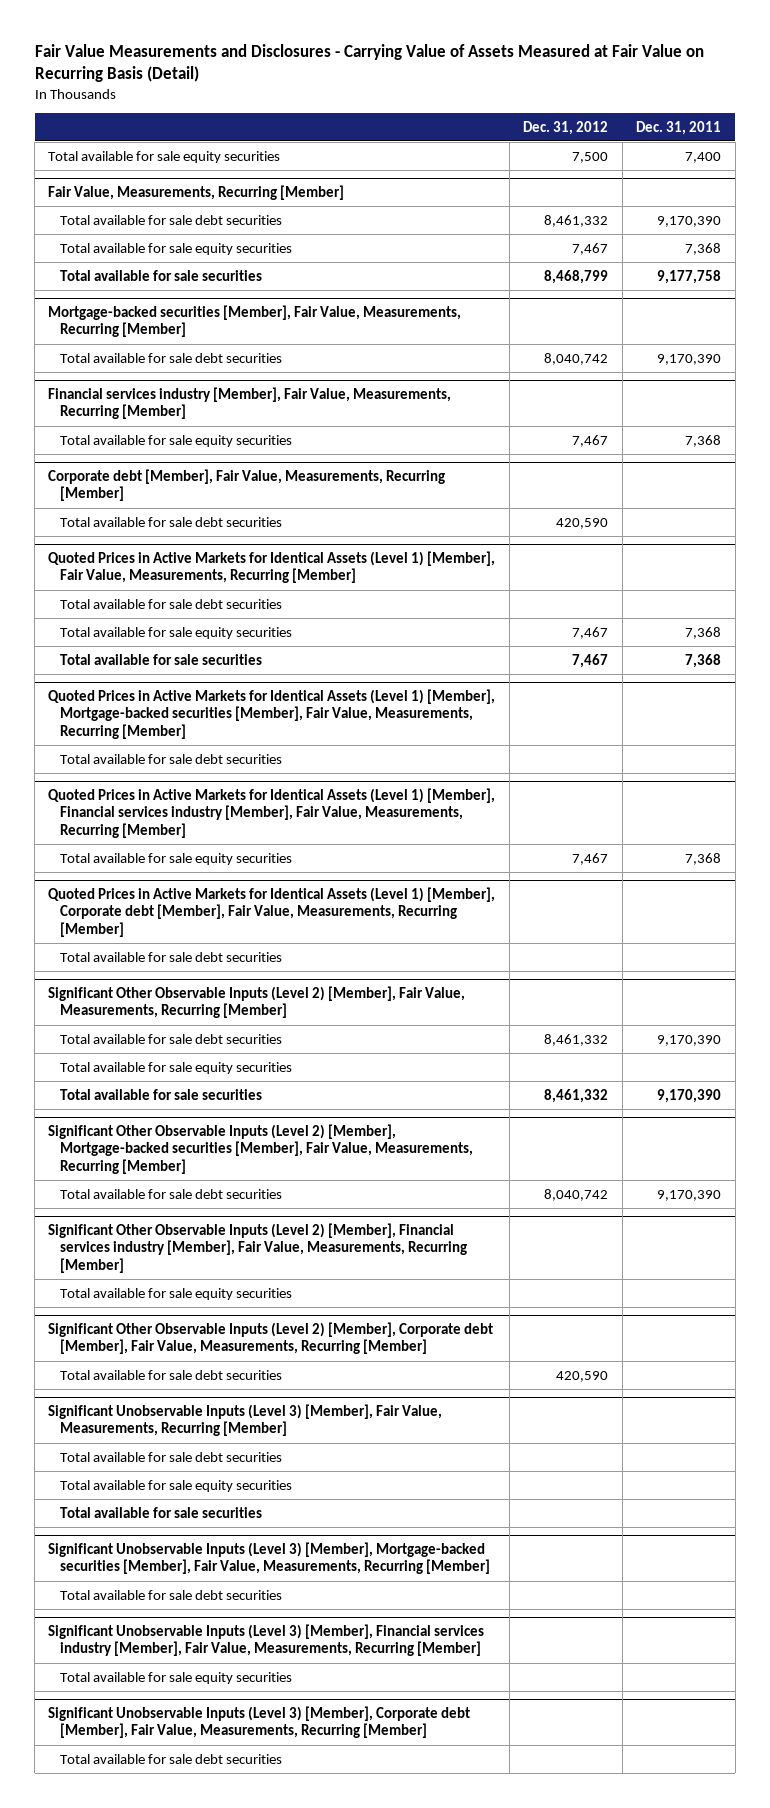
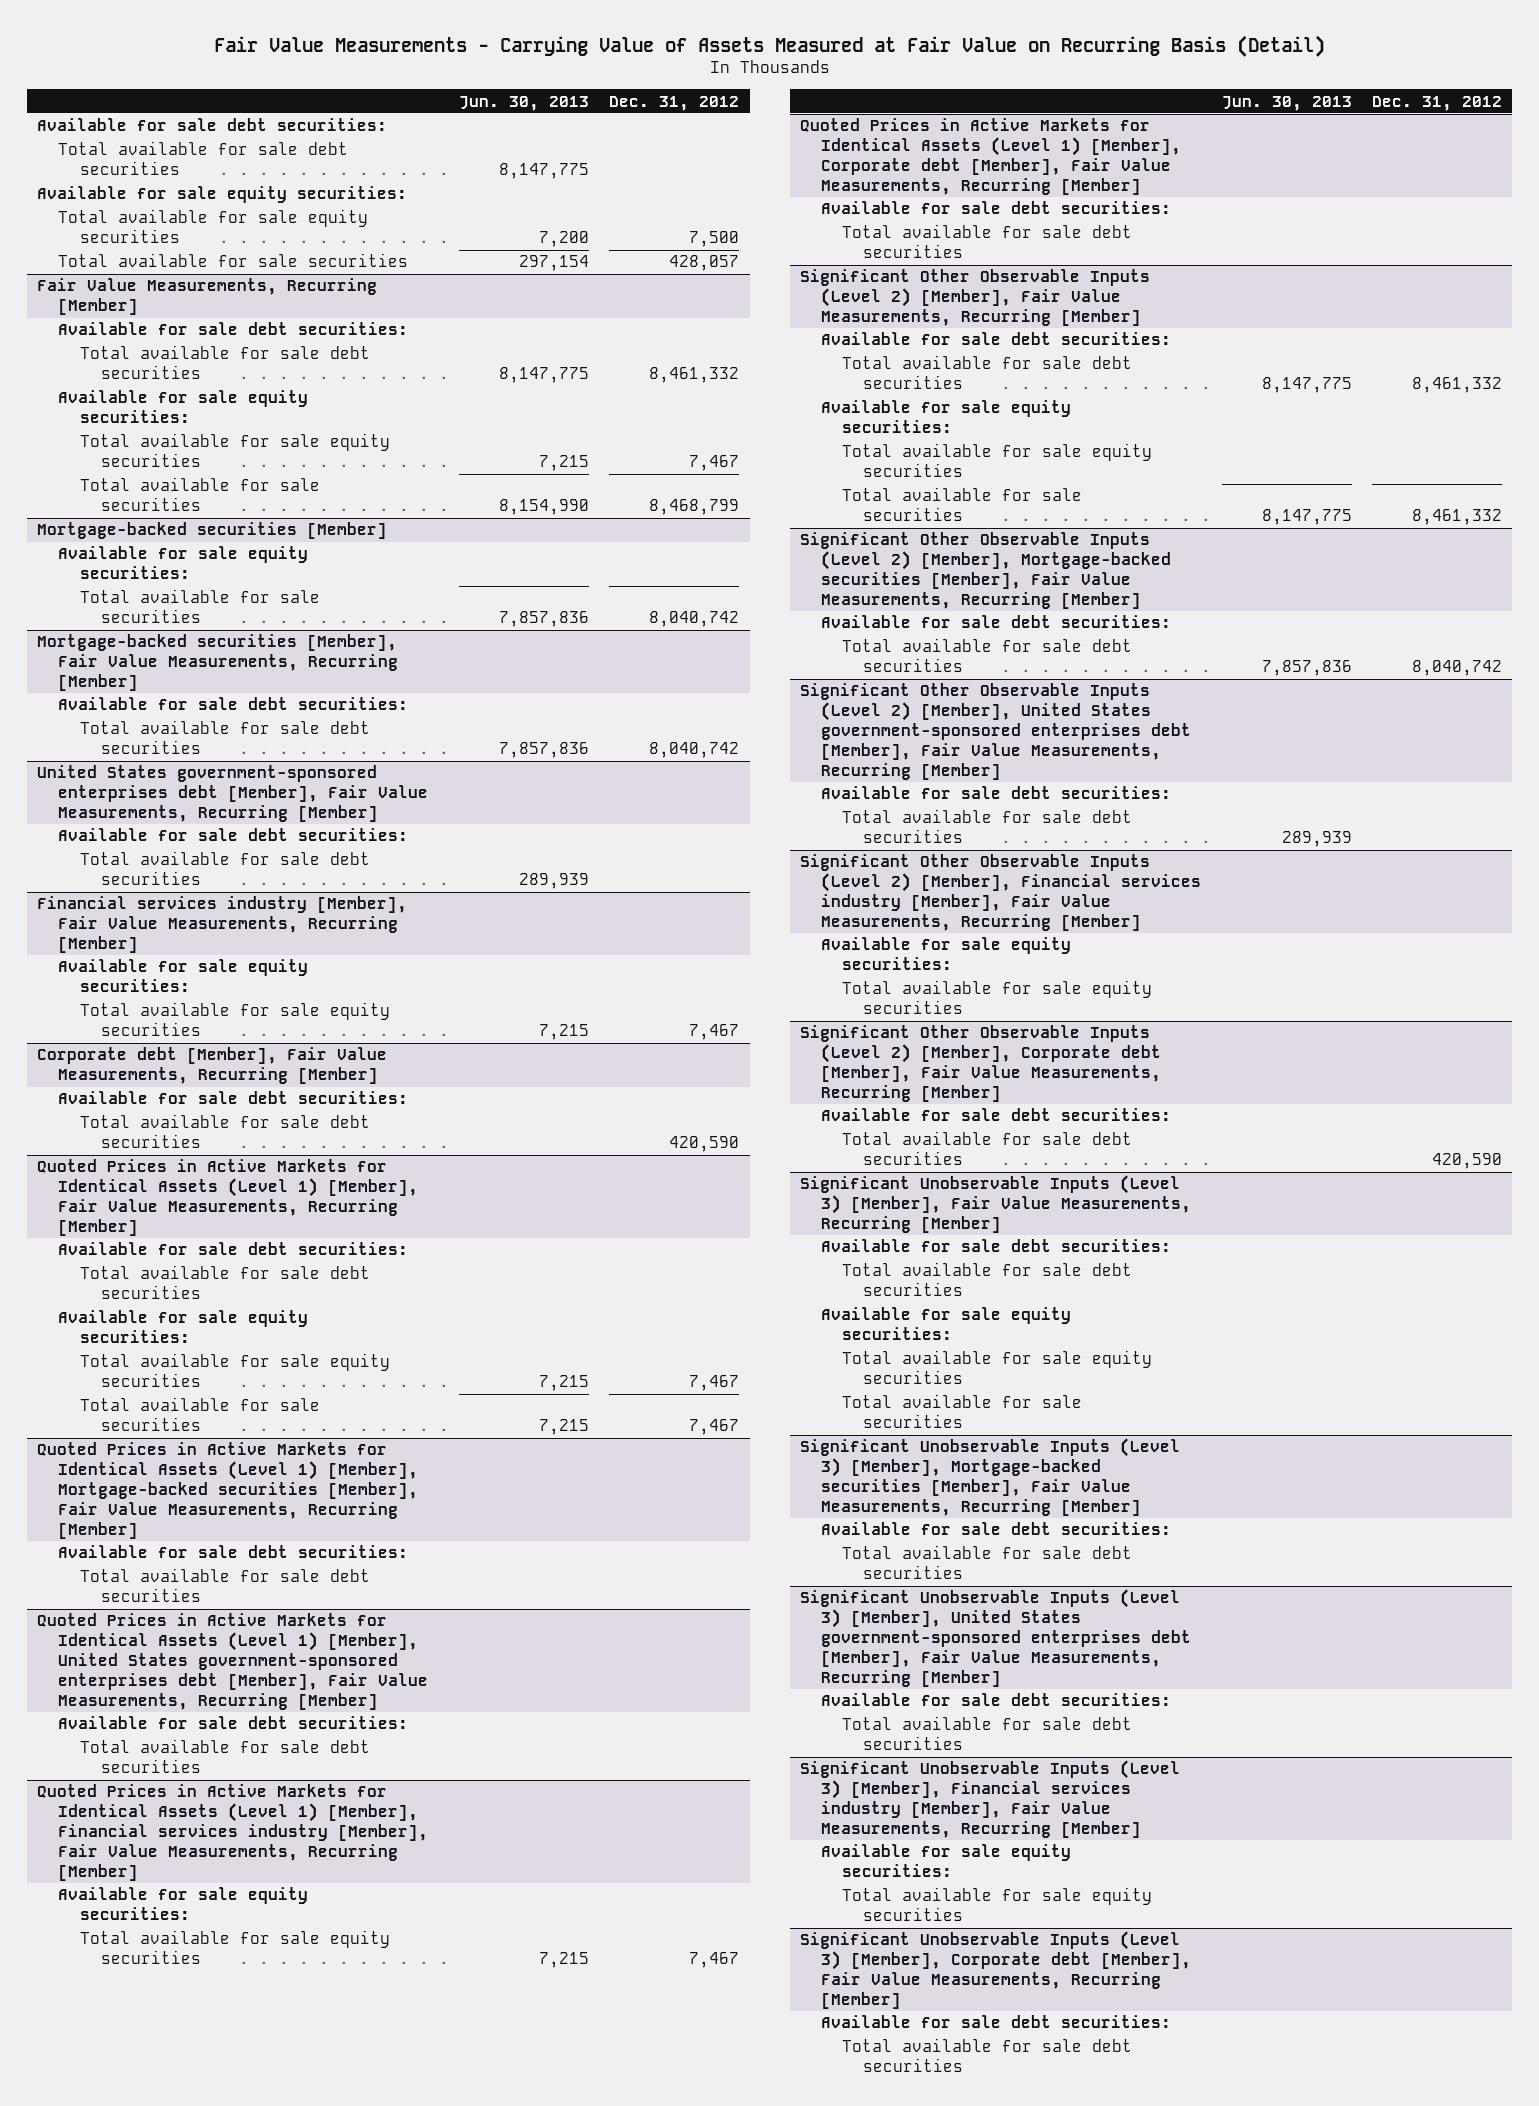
[34,43,704,83] Fair Value Measurements and Disclosures - Carrying Value of Assets Measured at Fair Value on Recurring Basis (Detail) -> [213,34,1325,57] Fair Value Measurements - Carrying Value of Assets Measured at Fair Value on Recurring Basis (Detail)
[636,120,722,135] Dec. 31, 2011 -> none
none -> [458,95,589,111] Jun. 30, 2013
none -> [37,118,388,132] Available for sale debt securities:
none -> [58,141,349,176] Total available for sale debt securities
none -> [37,186,408,204] Available for sale equity securities:
none -> [58,253,409,268] Total available for sale securities
[48,185,345,201] Fair Value, Measurements, Recurring [Member] -> [37,278,378,316] Fair Value Measurements, Recurring [Member]
none -> [58,322,409,336] Available for sale debt securities:
none -> [58,390,309,424] Available for sale equity securities:
none -> [37,522,388,540] Mortgage-backed securities [Member]
none -> [58,546,309,580] Available for sale equity securities:
none -> [79,589,320,624] Total available for sale securities
[48,305,462,338] Mortgage-backed securities [Member], Fair Value, Measurements, Recurring [Member] -> [37,634,399,692] Mortgage-backed securities [Member], Fair Value Measurements, Recurring [Member]
none -> [58,697,409,711] Available for sale debt securities:
none -> [37,765,429,823] United States government-sponsored enterprises debt [Member], Fair Value Measurements, Recurring [Member]
none -> [58,828,409,842] Available for sale debt securities:
none -> [79,851,370,886] Total available for sale debt securities
[48,387,452,420] Financial services industry [Member], Fair Value, Measurements, Recurring [Member] -> [37,896,408,954] Financial services industry [Member], Fair Value Measurements, Recurring [Member]
none -> [58,959,309,993] Available for sale equity securities:
[48,469,446,502] Corporate debt [Member], Fair Value, Measurements, Recurring [Member] -> [37,1047,388,1085] Corporate debt [Member], Fair Value Measurements, Recurring [Member]
none -> [58,1091,409,1105] Available for sale debt securities:
[48,551,496,584] Quoted Prices in Active Markets for Identical Assets (Level 1) [Member], Fair Value, Measurements, Recurring [Member] -> [37,1159,419,1237] Quoted Prices in Active Markets for Identical Assets (Level 1) [Member], Fair Value Measurements, Recurring [Member]
none -> [58,1242,409,1256] Available for sale debt securities:
none -> [58,1310,309,1344] Available for sale equity securities:
[48,689,496,739] Quoted Prices in Active Markets for Identical Assets (Level 1) [Member], Mortgage-backed securities [Member], Fair Value, Measurements, Recurring [Member] -> [37,1442,419,1539] Quoted Prices in Active Markets for Identical Assets (Level 1) [Member], Mortgage-backed securities [Member], Fair Value Measurements, Recurring [Member]
none -> [58,1545,409,1559] Available for sale debt securities:
none -> [37,1613,429,1710] Quoted Prices in Active Markets for Identical Assets (Level 1) [Member], United States government-sponsored enterprises debt [Member], Fair Value Measurements, Recurring [Member]
none -> [58,1716,409,1730] Available for sale debt securities:
none -> [79,1739,370,1774] Total available for sale debt securities
[48,788,496,838] Quoted Prices in Active Markets for Identical Assets (Level 1) [Member], Financial services industry [Member], Fair Value, Measurements, Recurring [Member] -> [37,1784,429,1881] Quoted Prices in Active Markets for Identical Assets (Level 1) [Member], Financial services industry [Member], Fair Value Measurements, Recurring [Member]
none -> [58,1887,309,1921] Available for sale equity securities:
[48,887,496,937] Quoted Prices in Active Markets for Identical Assets (Level 1) [Member], Corporate debt [Member], Fair Value, Measurements, Recurring [Member] -> [799,118,1182,196] Quoted Prices in Active Markets for Identical Assets (Level 1) [Member], Corporate debt [Member], Fair Value Measurements, Recurring [Member]
none -> [821,201,1172,215] Available for sale debt securities:
[48,986,466,1019] Significant Other Observable Inputs (Level 2) [Member], Fair Value, Measurements, Recurring [Member] -> [799,269,1150,327] Significant Other Observable Inputs (Level 2) [Member], Fair Value Measurements, Recurring [Member]
none -> [821,332,1172,346] Available for sale debt securities:
none -> [821,400,1072,434] Available for sale equity securities:
[48,1124,473,1174] Significant Other Observable Inputs (Level 2) [Member], Mortgage-backed securities [Member], Fair Value, Measurements, Recurring [Member] -> [799,532,1172,610] Significant Other Observable Inputs (Level 2) [Member], Mortgage-backed securities [Member], Fair Value Measurements, Recurring [Member]
none -> [821,615,1172,629] Available for sale debt securities:
none -> [799,683,1192,780] Significant Other Observable Inputs (Level 2) [Member], United States government-sponsored enterprises debt [Member], Fair Value Measurements, Recurring [Member]
none -> [821,786,1172,800] Available for sale debt securities:
none -> [842,809,1133,844] Total available for sale debt securities
[48,1223,467,1273] Significant Other Observable Inputs (Level 2) [Member], Financial services industry [Member], Fair Value, Measurements, Recurring [Member] -> [799,854,1202,932] Significant Other Observable Inputs (Level 2) [Member], Financial services industry [Member], Fair Value Measurements, Recurring [Member]
none -> [821,937,1072,971] Available for sale equity securities:
[48,1322,494,1355] Significant Other Observable Inputs (Level 2) [Member], Corporate debt [Member], Fair Value, Measurements, Recurring [Member] -> [799,1025,1162,1103] Significant Other Observable Inputs (Level 2) [Member], Corporate debt [Member], Fair Value Measurements, Recurring [Member]
none -> [821,1108,1172,1122] Available for sale debt securities:
[48,1404,443,1437] Significant Unobservable Inputs (Level 3) [Member], Fair Value, Measurements, Recurring [Member] -> [799,1175,1192,1234] Significant Unobservable Inputs (Level 3) [Member], Fair Value Measurements, Recurring [Member]
none -> [821,1239,1172,1253] Available for sale debt securities:
none -> [821,1307,1072,1341] Available for sale equity securities:
[48,1542,490,1575] Significant Unobservable Inputs (Level 3) [Member], Mortgage-backed securities [Member], Fair Value, Measurements, Recurring [Member] -> [799,1438,1180,1517] Significant Unobservable Inputs (Level 3) [Member], Mortgage-backed securities [Member], Fair Value Measurements, Recurring [Member]
none -> [821,1522,1172,1536] Available for sale debt securities:
none -> [799,1589,1192,1687] Significant Unobservable Inputs (Level 3) [Member], United States government-sponsored enterprises debt [Member], Fair Value Measurements, Recurring [Member]
none -> [821,1693,1172,1707] Available for sale debt securities:
none -> [842,1716,1133,1751] Total available for sale debt securities
[48,1624,485,1657] Significant Unobservable Inputs (Level 3) [Member], Financial services industry [Member], Fair Value, Measurements, Recurring [Member] -> [799,1760,1180,1839] Significant Unobservable Inputs (Level 3) [Member], Financial services industry [Member], Fair Value Measurements, Recurring [Member]
none -> [821,1844,1072,1878] Available for sale equity securities:
[48,1706,471,1739] Significant Unobservable Inputs (Level 3) [Member], Corporate debt [Member], Fair Value, Measurements, Recurring [Member] -> [799,1931,1192,2010] Significant Unobservable Inputs (Level 3) [Member], Corporate debt [Member], Fair Value Measurements, Recurring [Member]
none -> [821,2015,1172,2029] Available for sale debt securities:

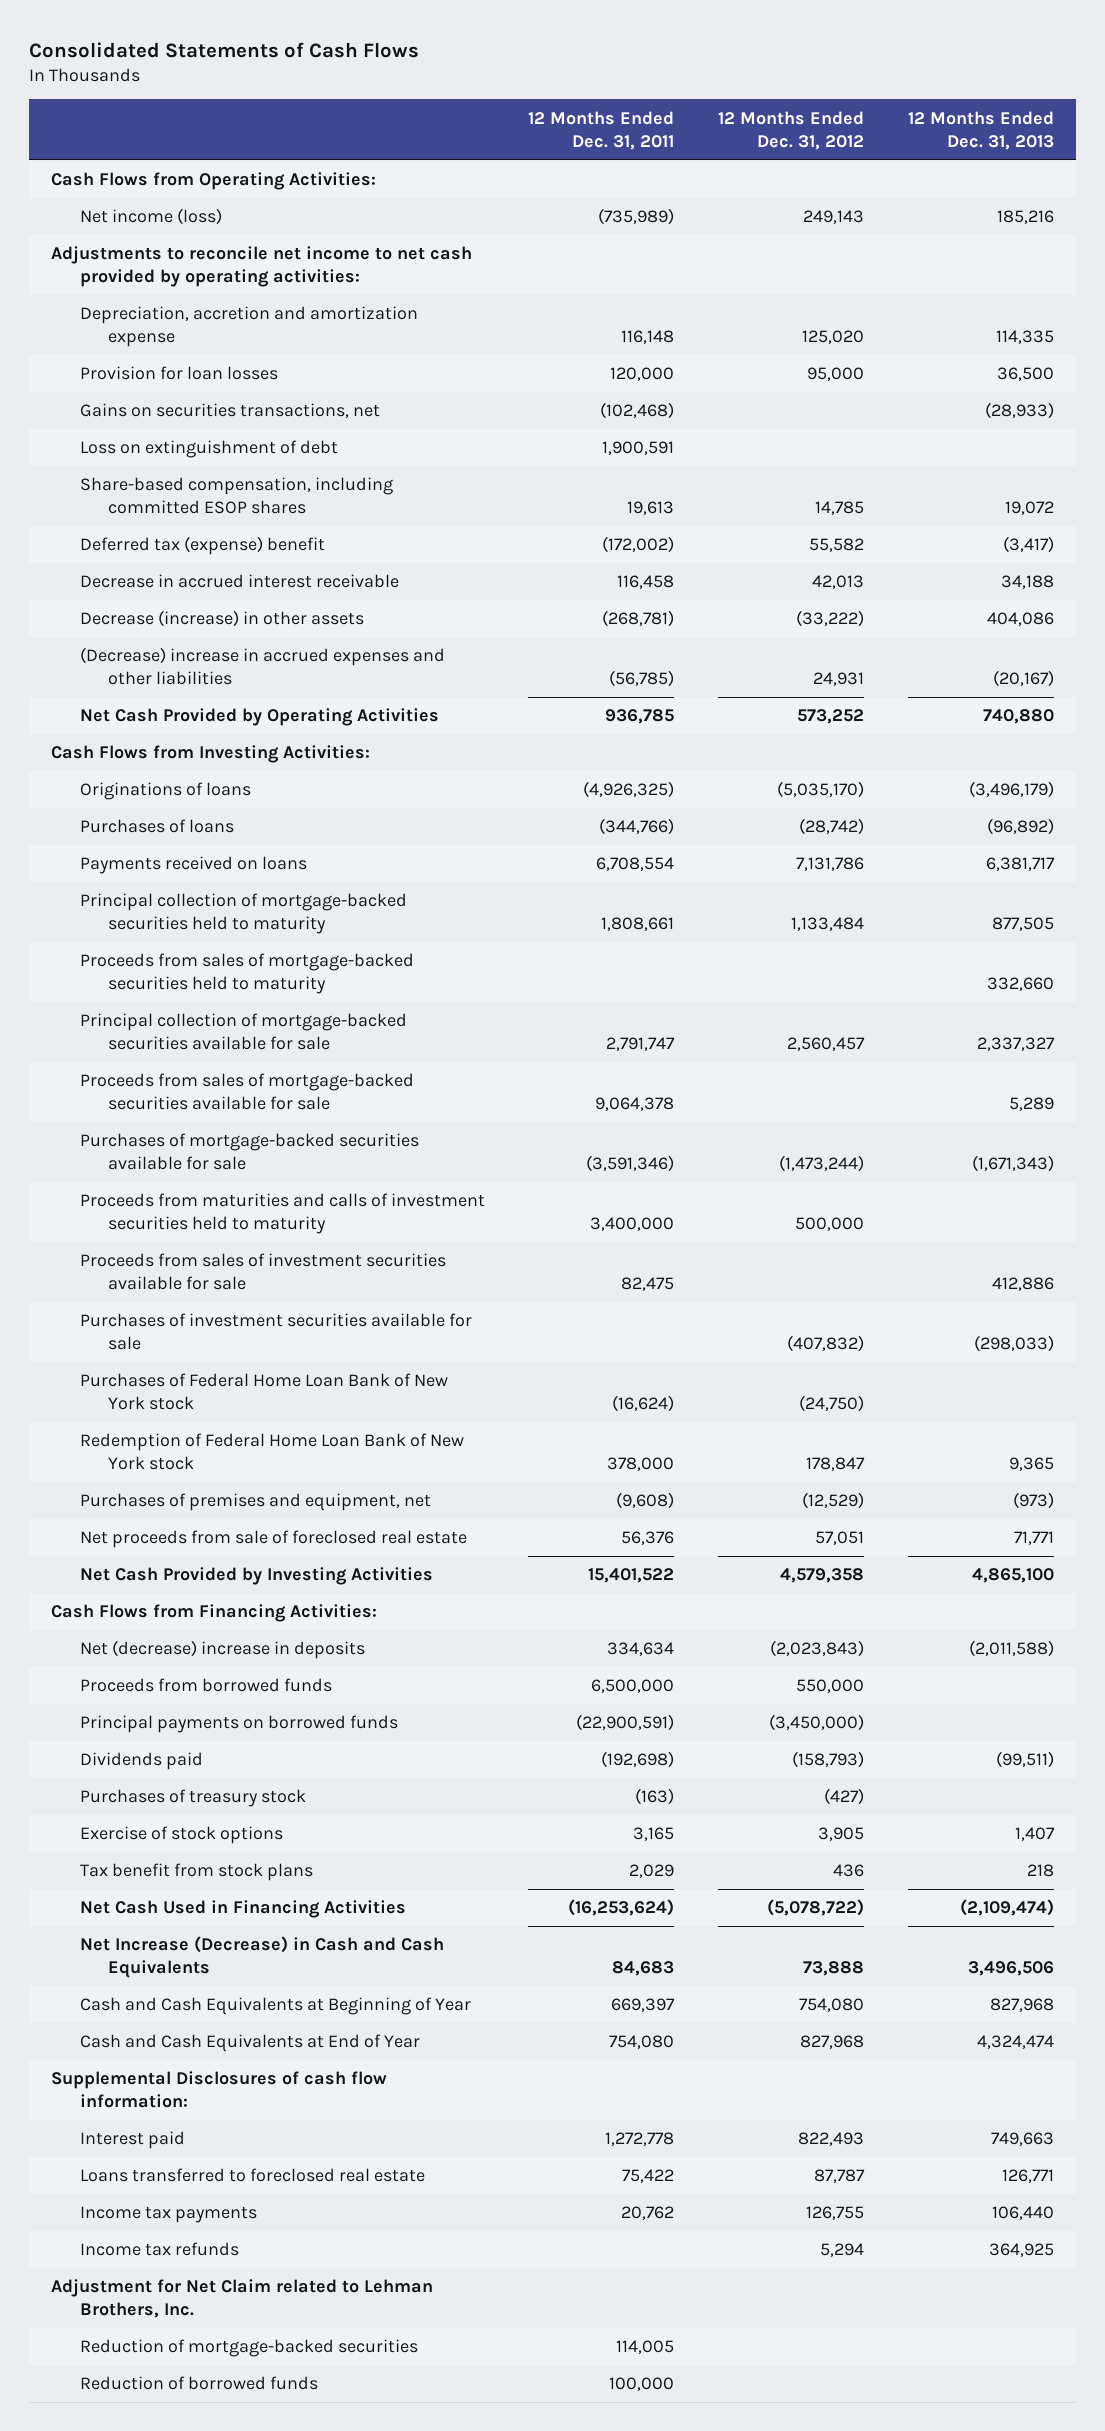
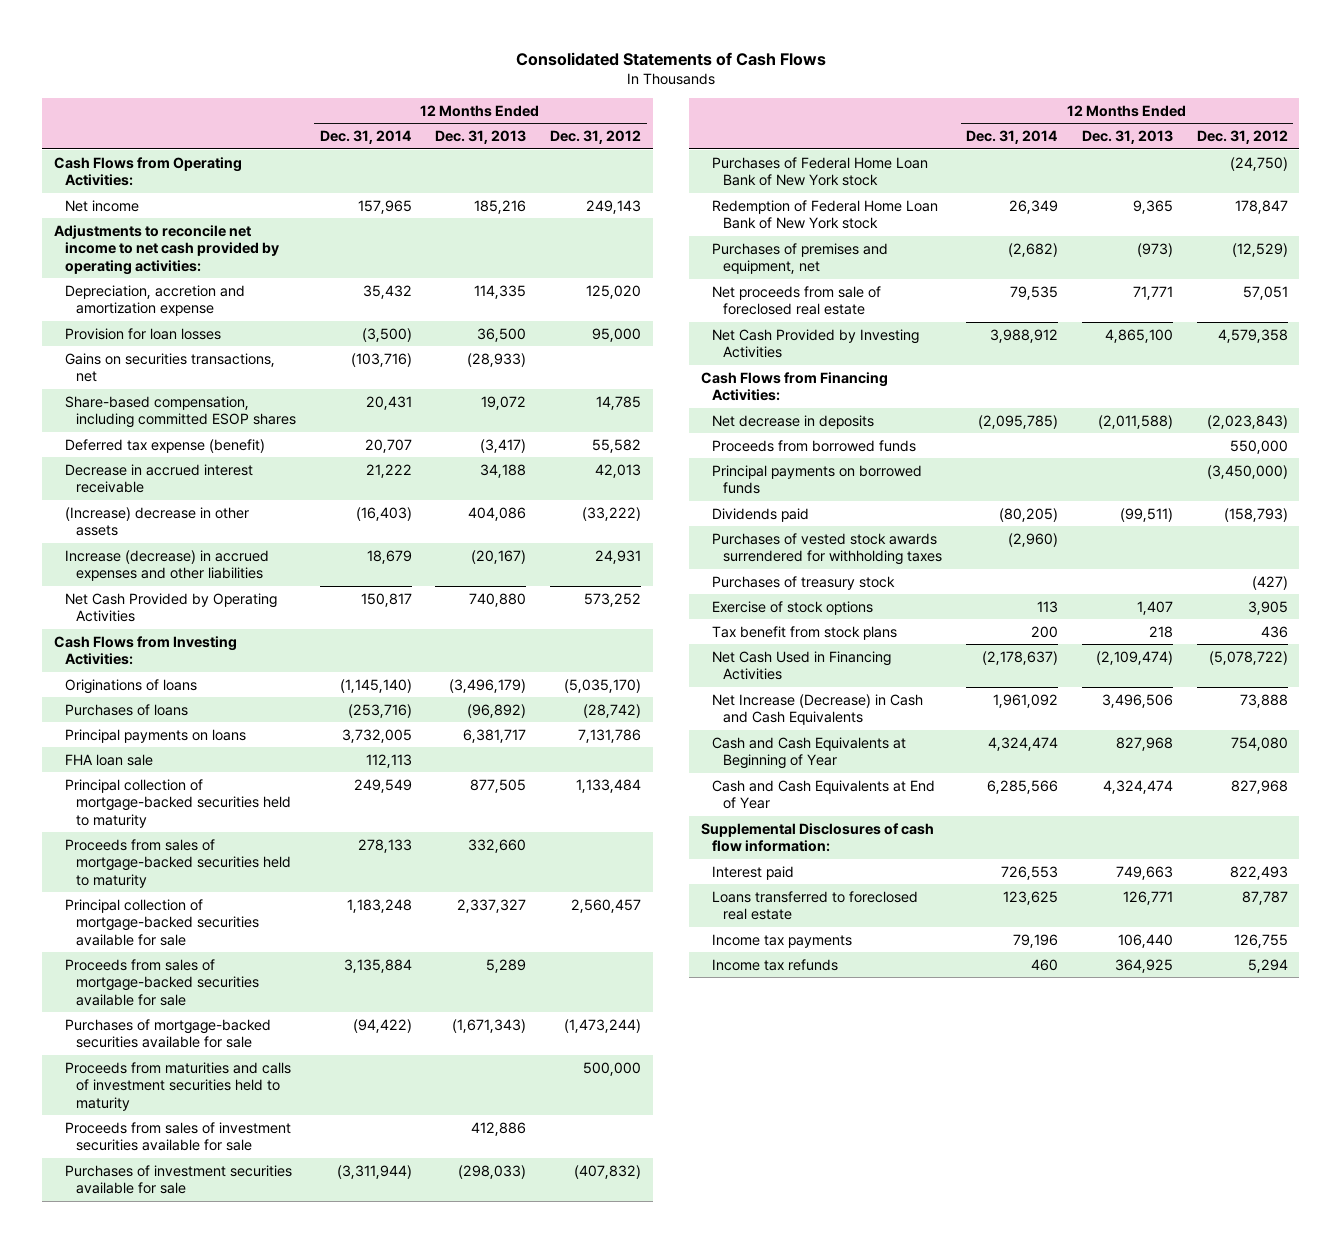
[528,110,675,150] 12 Months Ended Dec. 31, 2011 -> none
none -> [319,130,412,145] Dec. 31, 2014
[79,208,222,226] Net income (loss) -> [65,199,140,212] Net income
[79,440,338,459] Loss on extinguishment of debt -> none
[79,536,325,556] Deferred tax (expense) benefit -> [65,438,266,453] Deferred tax expense (benefit)
[79,610,364,628] Decrease (increase) in other assets -> [65,506,250,537] (Increase) decrease in other assets
[79,647,445,686] (Decrease) increase in accrued expenses and other liabilities -> [65,549,270,582] Increase (decrease) in accrued expenses and other liabilities
[79,856,307,875] Payments received on loans -> [65,728,247,743] Principal payments on loans
none -> [65,753,154,766] FHA loan sale
[79,1640,365,1660] Net (decrease) increase in deposits -> [711,414,874,429] Net decrease in deposits
none -> [711,532,942,566] Purchases of vested stock awards surrendered for withholding taxes
[50,2279,433,2319] Adjustment for Net Claim related to Lehman Brothers, Inc. -> none
[79,2339,418,2358] Reduction of mortgage-backed securities -> none
[79,2376,318,2391] Reduction of borrowed funds -> none

